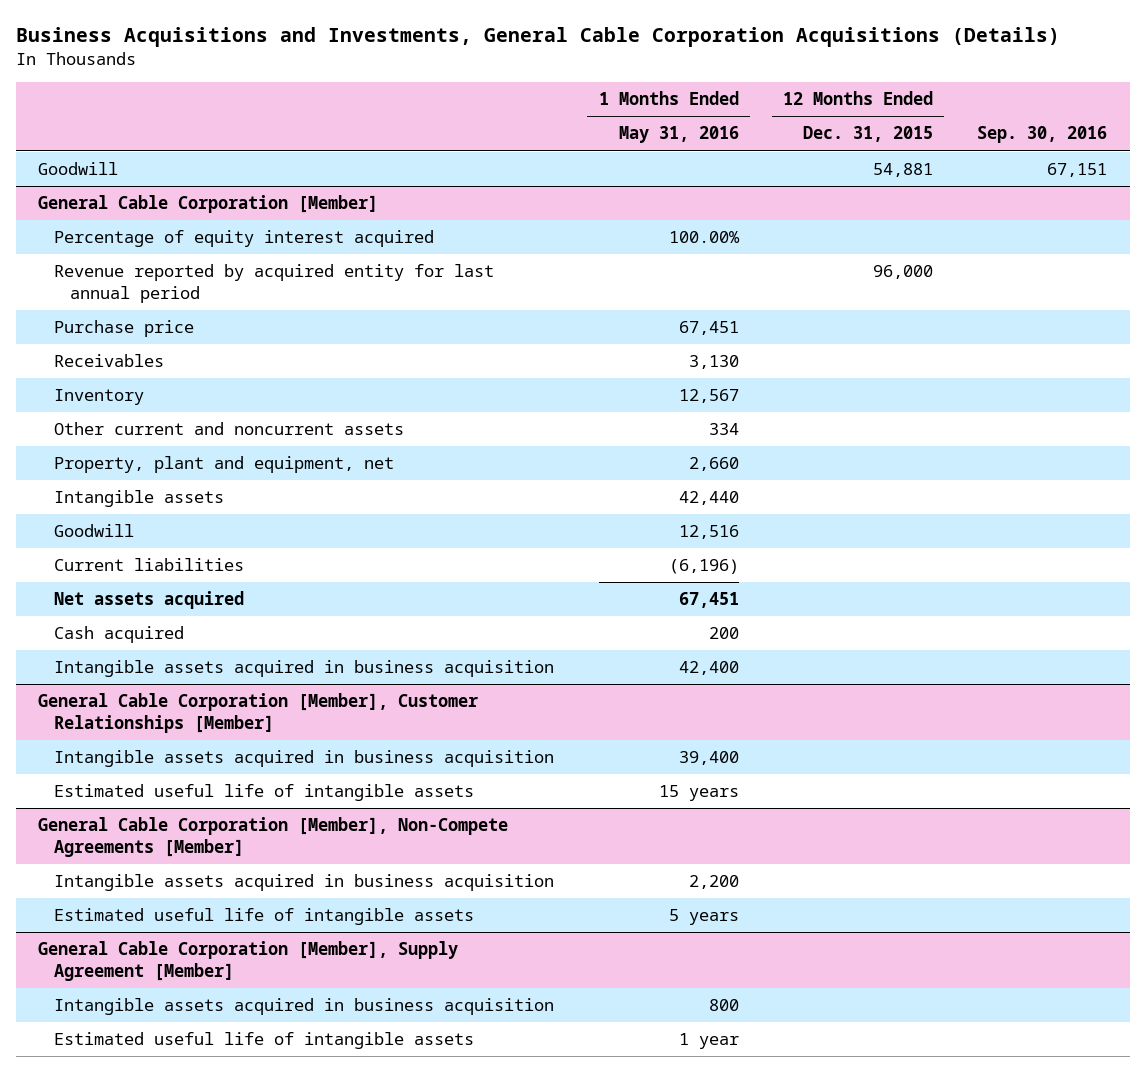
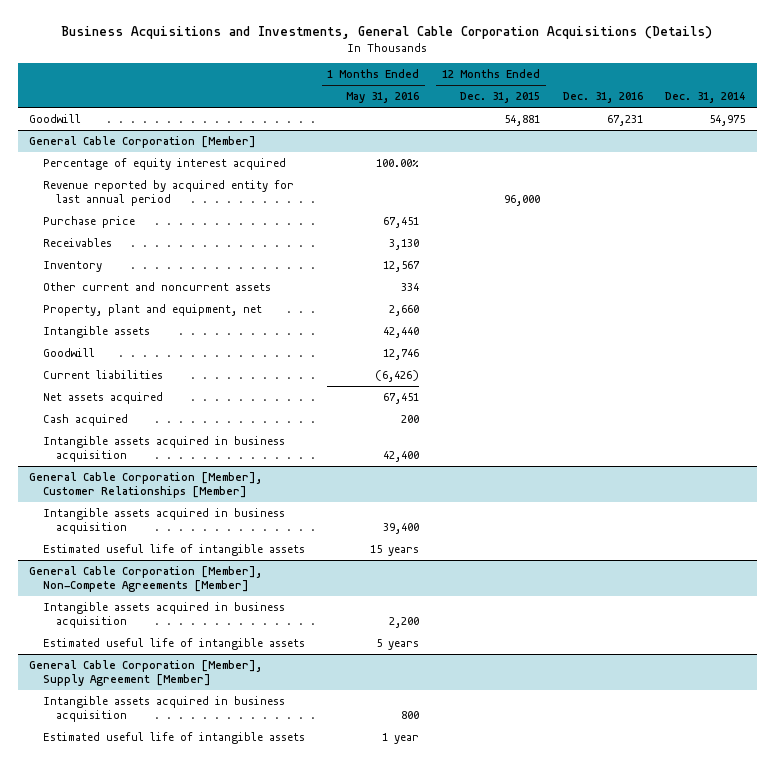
[977,126,1108,144] Sep. 30, 2016 -> none
none -> [562,92,643,104] Dec. 31, 2016
none -> [665,92,746,104] Dec. 31, 2014
[678,525,739,540] 12,516 -> [383,349,420,361] 12,746
[668,559,739,575] (6,196) -> [375,370,420,383] (6,426)

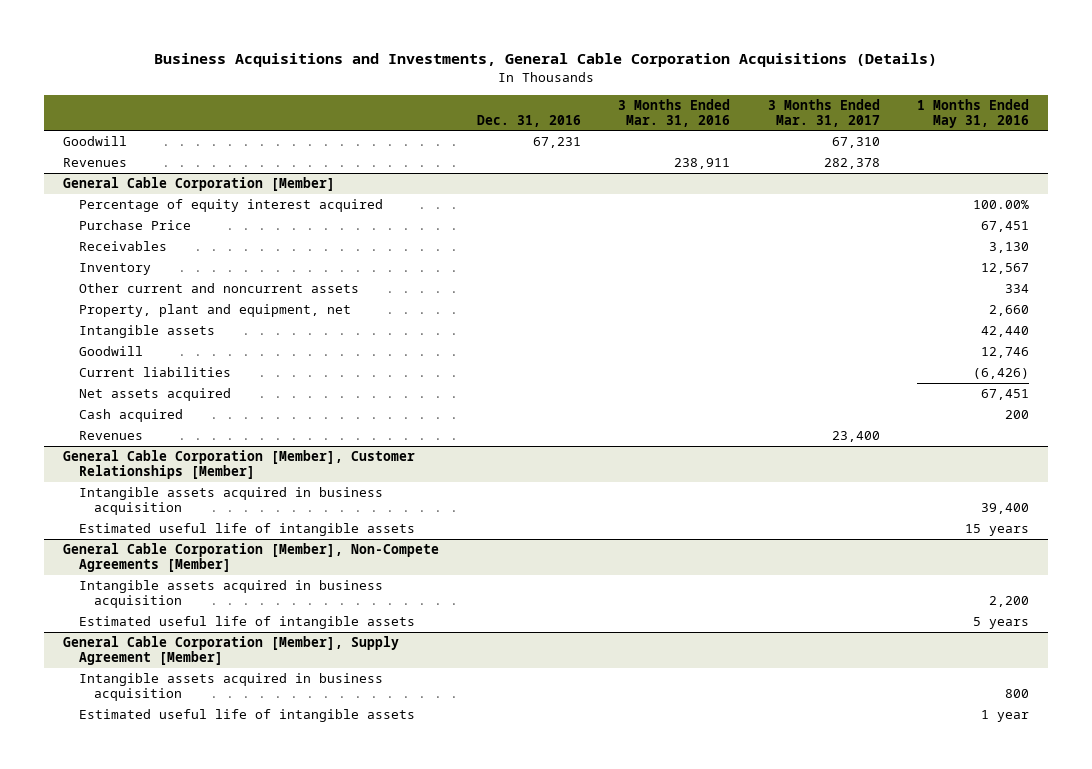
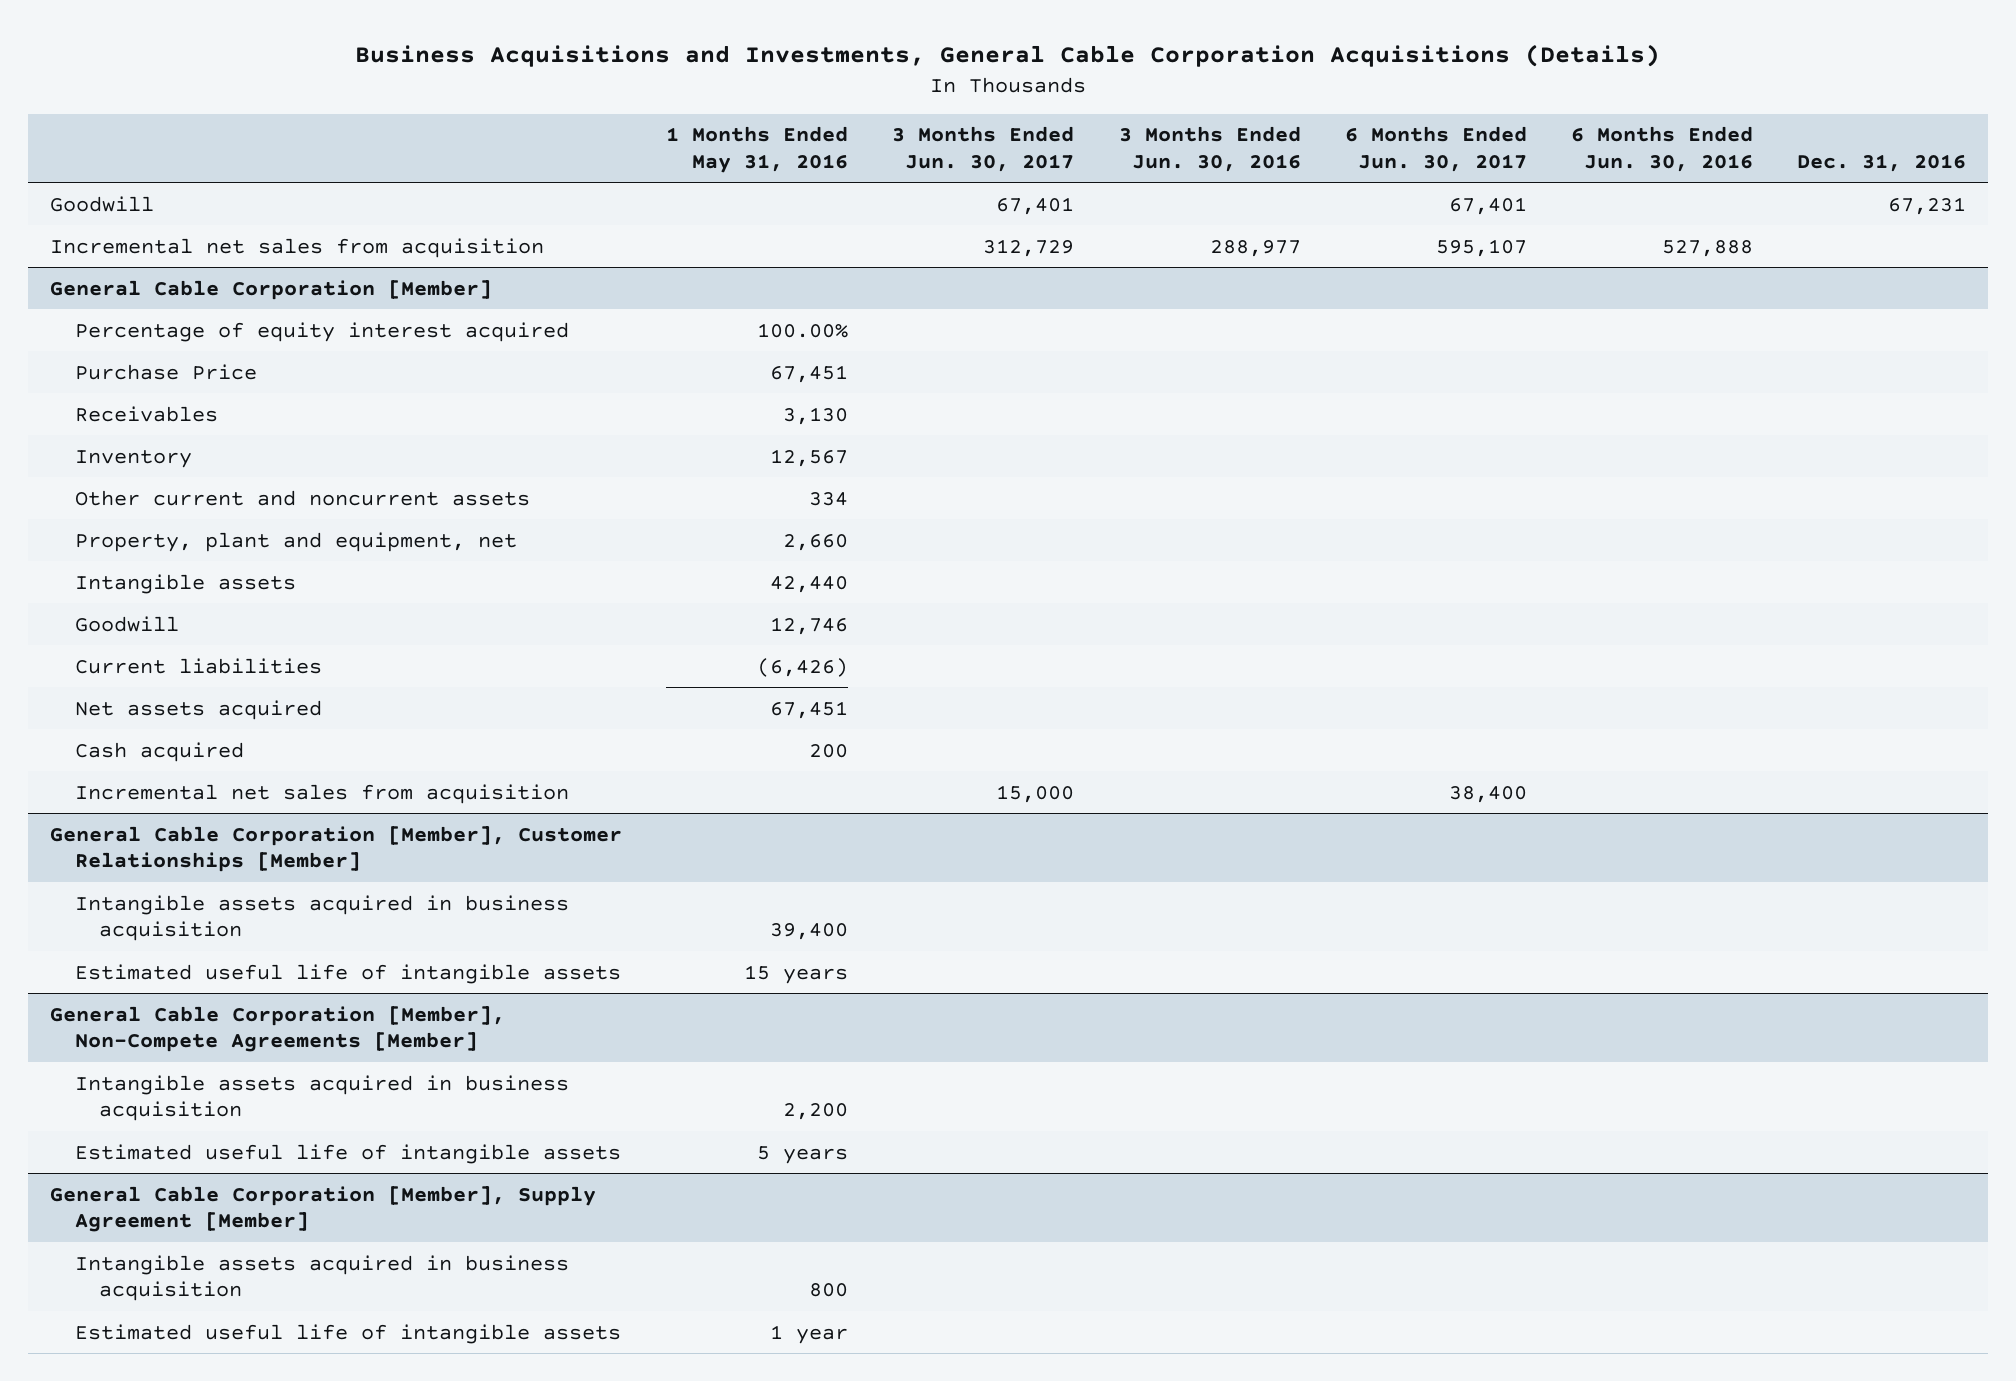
[618,98,731,127] 3 Months Ended Mar. 31, 2016 -> none
[767,98,880,127] 3 Months Ended Mar. 31, 2017 -> none
none -> [892,126,1075,172] 3 Months Ended Jun. 30, 2017
none -> [1118,126,1301,172] 3 Months Ended Jun. 30, 2016
none -> [1344,126,1527,172] 6 Months Ended Jun. 30, 2017
none -> [1570,126,1753,172] 6 Months Ended Jun. 30, 2016
[63,158,128,168] Revenues -> [50,237,545,258] Incremental net sales from acquisition
[78,431,143,441] Revenues -> [74,783,569,804] Incremental net sales from acquisition

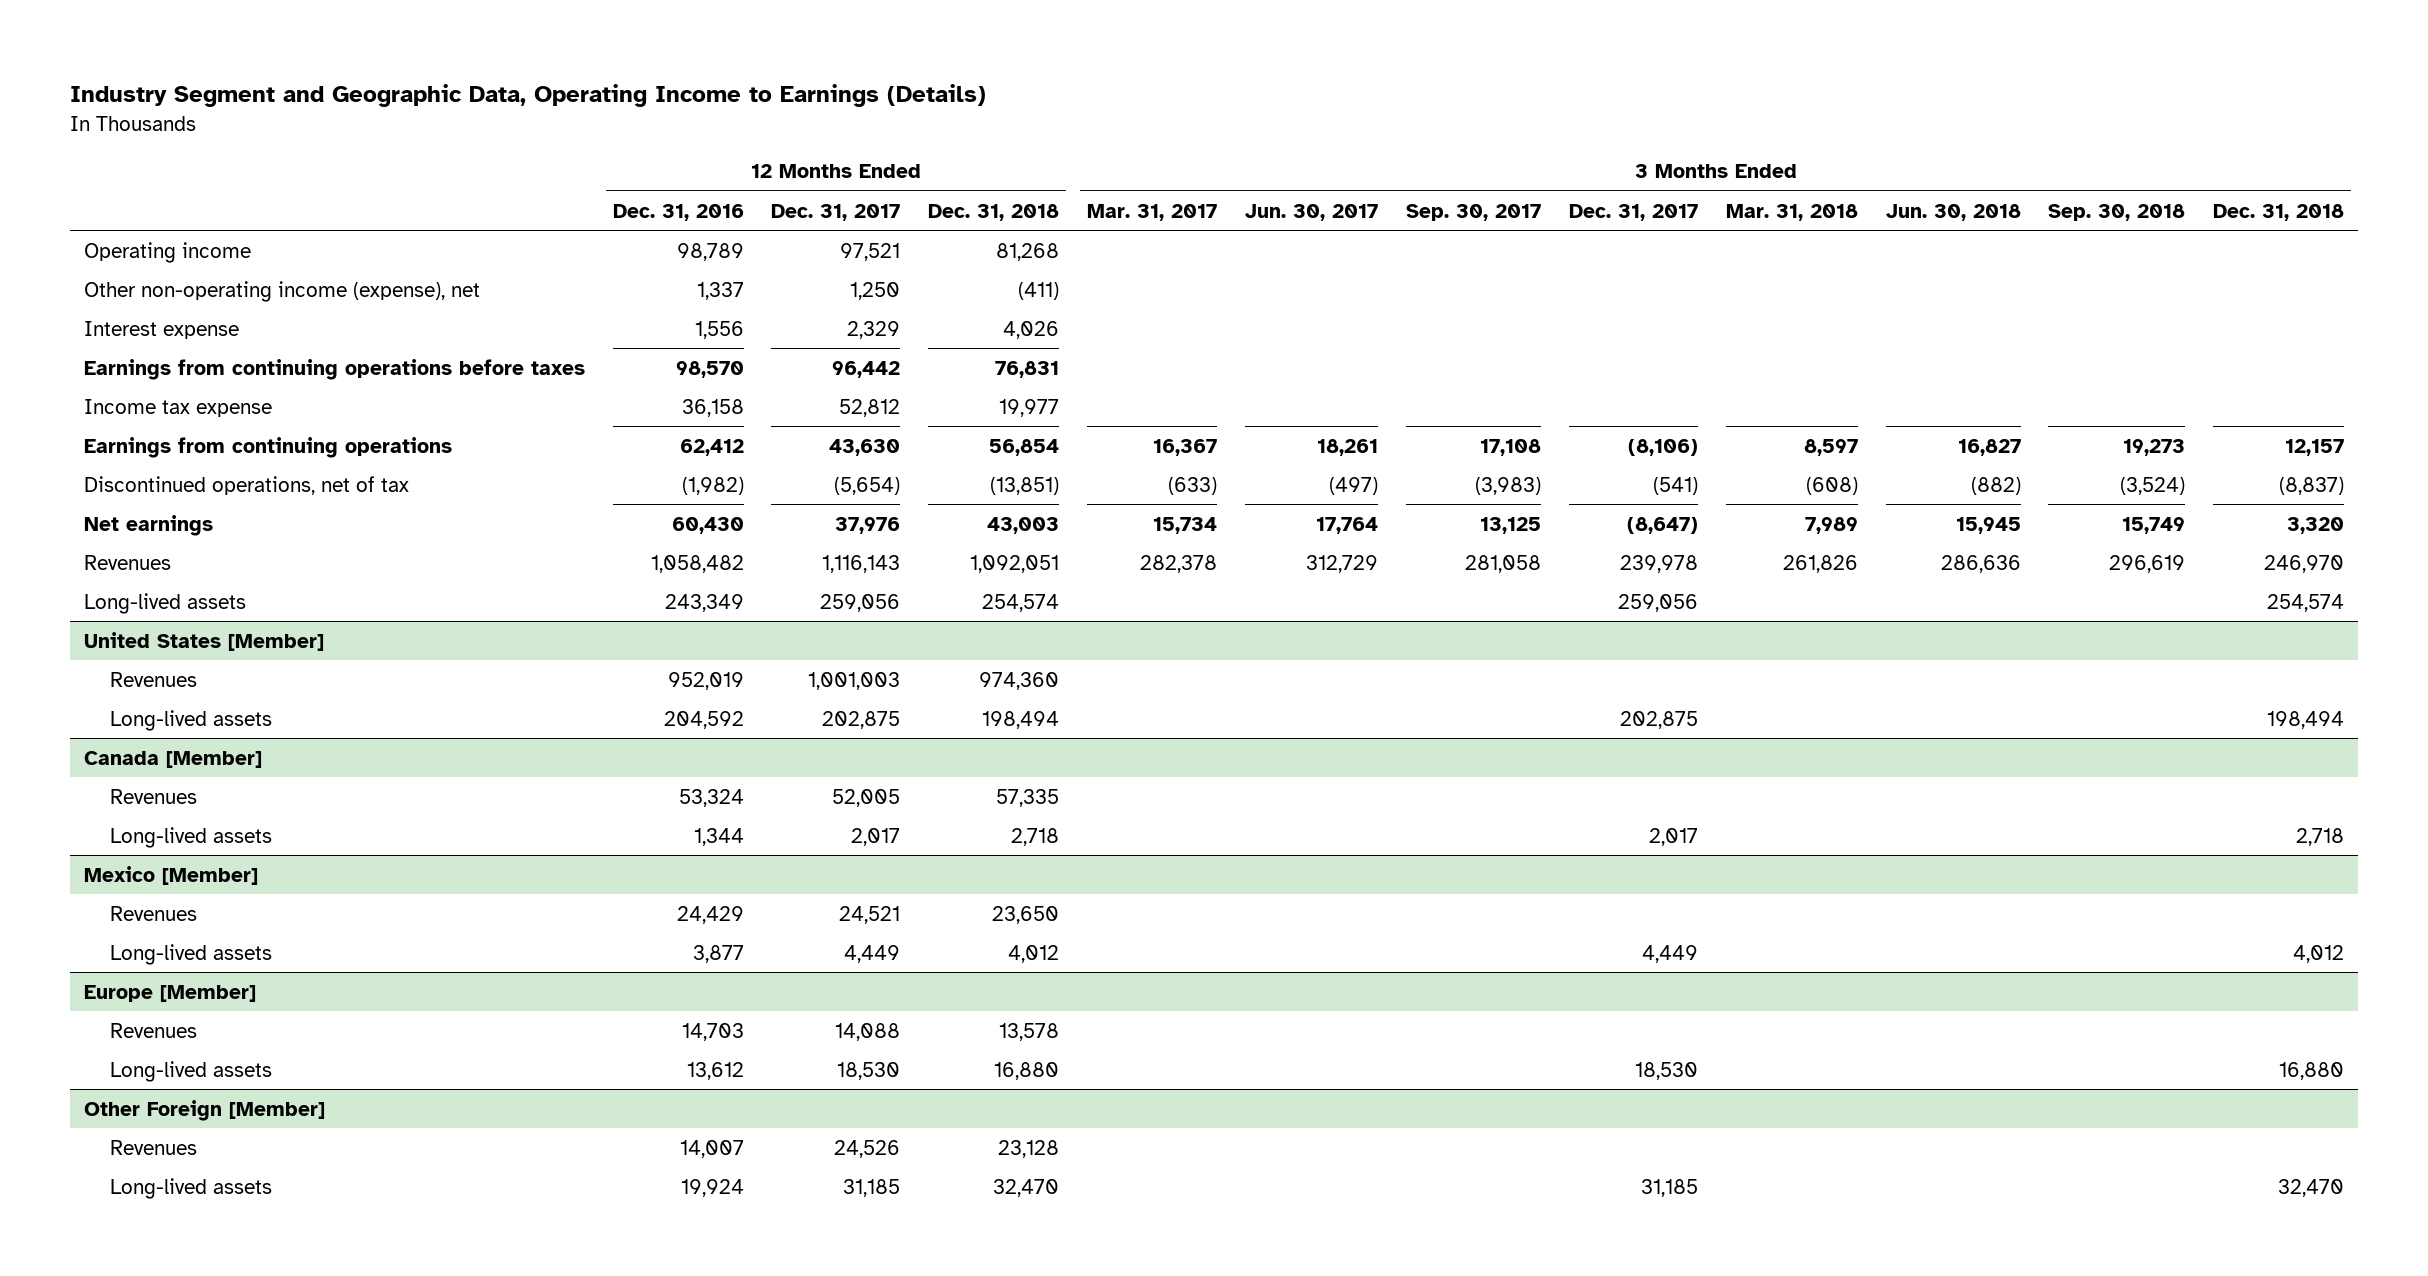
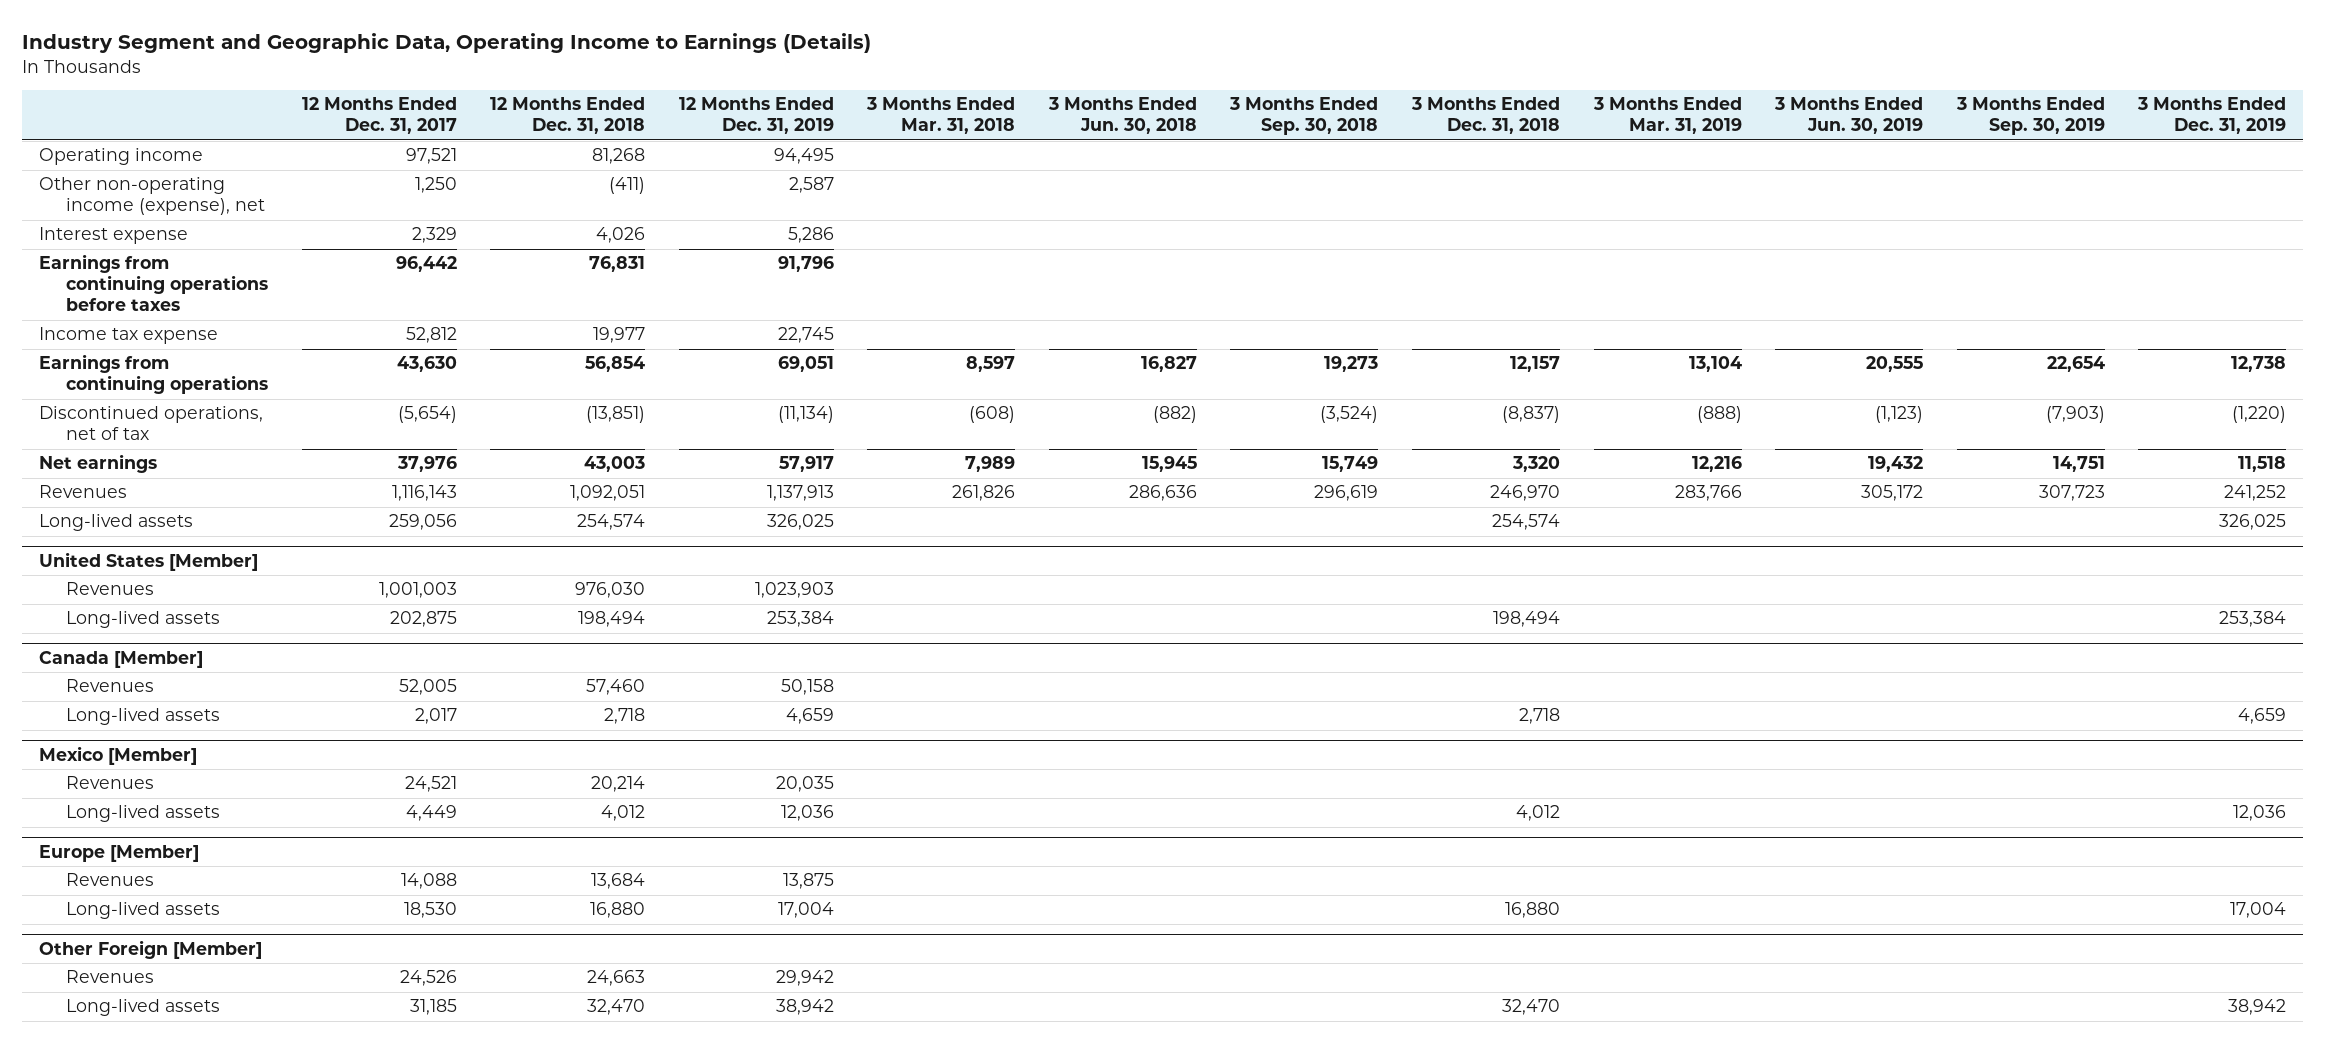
[612,203,744,221] Dec. 31, 2016 -> none
[1087,203,1218,221] Mar. 31, 2017 -> none
[1245,203,1379,221] Jun. 30, 2017 -> none
[1405,203,1541,221] Sep. 30, 2017 -> none
[1568,203,1698,221] Dec. 31, 2017 -> none
none -> [678,97,834,135] 12 Months Ended Dec. 31, 2019
none -> [1592,97,1742,135] 3 Months Ended Mar. 31, 2019
none -> [1774,97,1924,135] 3 Months Ended Jun. 30, 2019
none -> [1955,97,2105,136] 3 Months Ended Sep. 30, 2019
none -> [2137,97,2287,135] 3 Months Ended Dec. 31, 2019
[979,671,1060,690] 974,360 -> [575,582,646,599] 976,030
[996,788,1060,807] 57,335 -> [586,679,646,696] 57,460
[992,905,1060,924] 23,650 -> [591,776,646,793] 20,214
[999,1022,1060,1041] 13,578 -> [591,873,646,890] 13,684
[998,1139,1060,1158] 23,128 -> [587,970,646,987] 24,663

